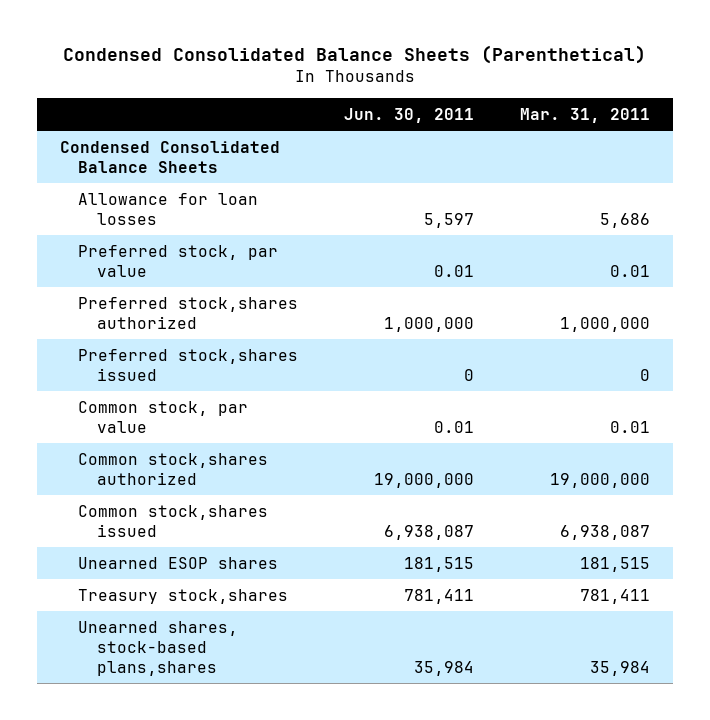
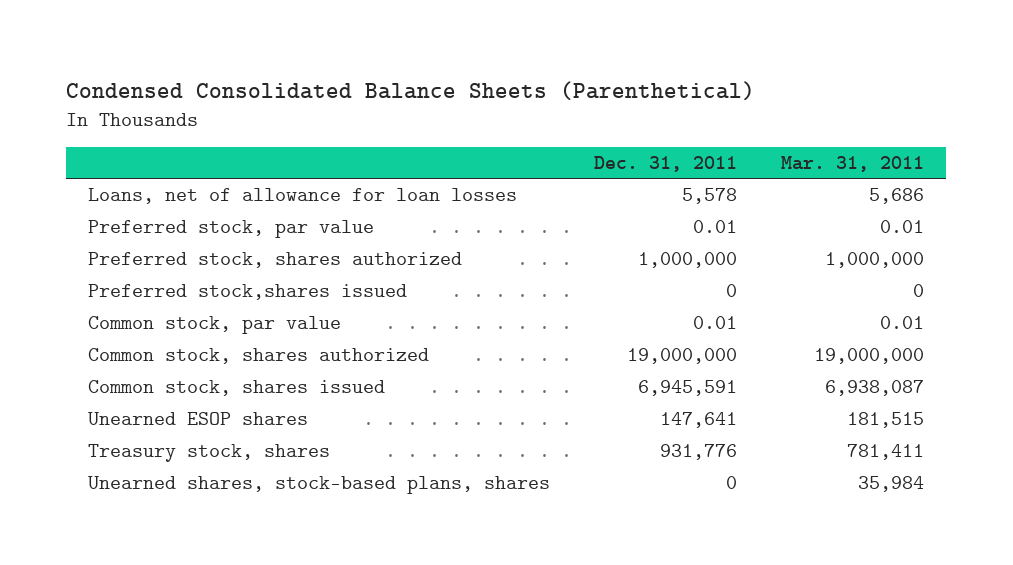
[344,107,475,123] Jun. 30, 2011 -> none
none -> [594,155,738,172] Dec. 31, 2011
[59,140,280,173] Condensed Consolidated Balance Sheets -> none
[78,192,259,225] Allowance for loan losses -> [88,188,518,205] Loans, net of allowance for loan losses
[78,296,299,329] Preferred stock,shares authorized -> [88,252,463,269] Preferred stock, shares authorized
[78,452,269,485] Common stock,shares authorized -> [88,348,430,365] Common stock, shares authorized
[78,504,269,537] Common stock,shares issued -> [88,380,386,397] Common stock, shares issued
[78,588,289,604] Treasury stock,shares -> [88,444,331,463] Treasury stock, shares
[78,620,239,676] Unearned shares, stock-based plans,shares -> [88,476,551,495] Unearned shares, stock-based plans, shares

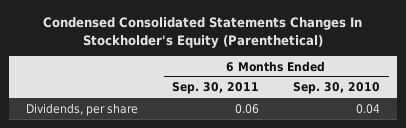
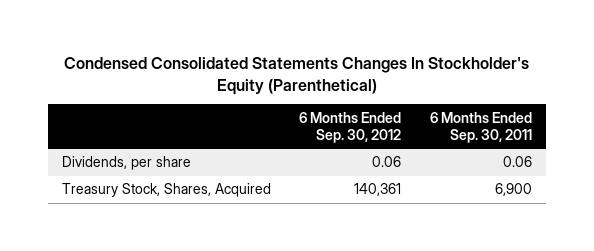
[293,82,381,95] Sep. 30, 2010 -> none
none -> [299,111,402,143] 6 Months Ended Sep. 30, 2012
none -> [61,183,271,198] Treasury Stock, Shares, Acquired

